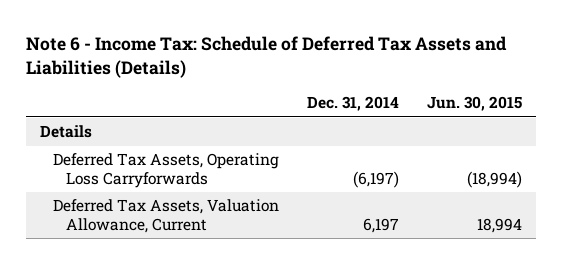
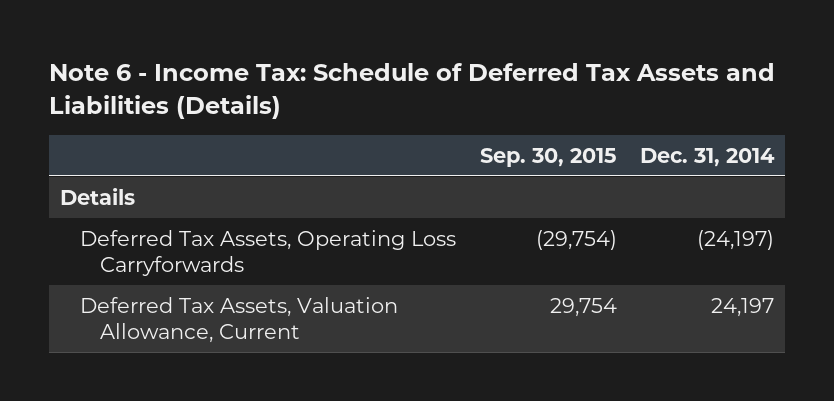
[427,96,523,112] Jun. 30, 2015 -> none
none -> [479,147,617,167] Sep. 30, 2015
[353,170,400,188] (6,197) -> [696,229,774,250] (24,197)
[363,217,400,233] 6,197 -> [710,297,774,317] 24,197

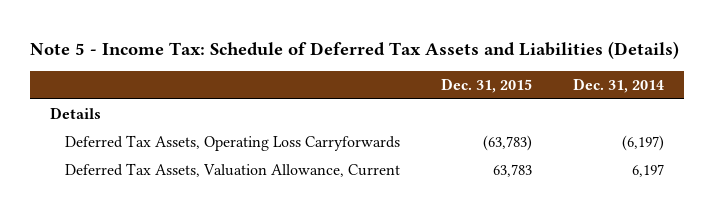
[48,63,775,119] Note 6 - Income Tax: Schedule of Deferred Tax Assets and Liabilities (Details) -> [29,40,679,59] Note 5 - Income Tax: Schedule of Deferred Tax Assets and Liabilities (Details)
[479,147,617,167] Sep. 30, 2015 -> none
none -> [441,78,533,94] Dec. 31, 2015
[696,229,774,250] (24,197) -> [621,135,664,152] (6,197)
[710,297,774,317] 24,197 -> [631,164,664,178] 6,197

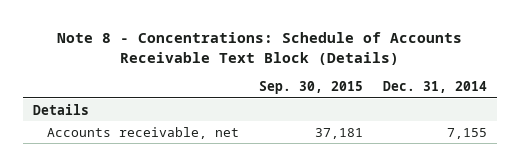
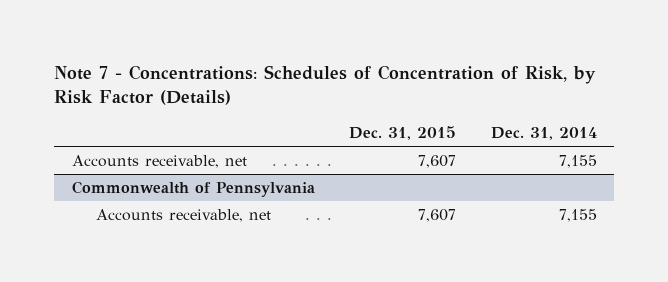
[57,32,463,65] Note 8 - Concentrations: Schedule of Accounts Receivable Text Block (Details) -> [54,64,597,106] Note 7 - Concentrations: Schedules of Concentration of Risk, by Risk Factor (Details)
[258,81,363,95] Sep. 30, 2015 -> none
none -> [349,125,457,140] Dec. 31, 2015
[33,103,90,115] Details -> none
none -> [71,181,315,198] Commonwealth of Pennsylvania
none -> [96,209,272,223] Accounts receivable, net

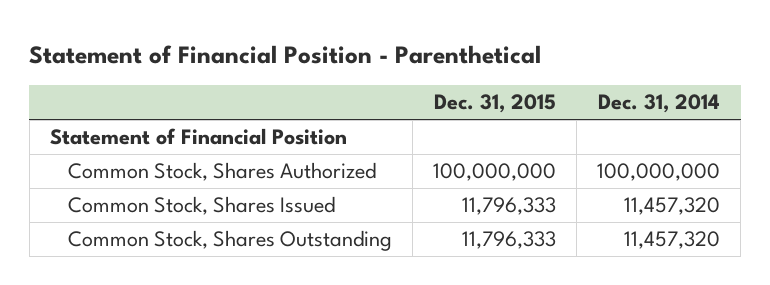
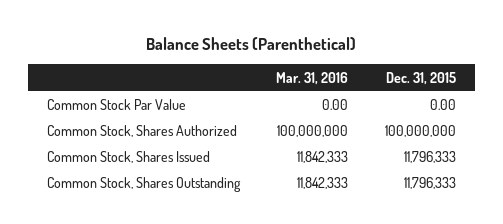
[29,45,542,65] Statement of Financial Position - Parenthetical -> [146,37,357,51] Balance Sheets (Parenthetical)
[598,94,721,114] Dec. 31, 2014 -> none
none -> [276,71,349,85] Mar. 31, 2016
[49,128,347,146] Statement of Financial Position -> none
none -> [46,99,186,111] Common Stock Par Value

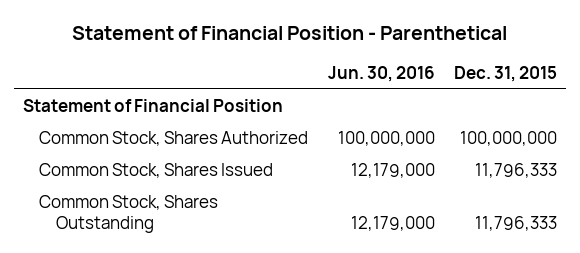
[146,37,357,51] Balance Sheets (Parenthetical) -> [71,26,507,41] Statement of Financial Position - Parenthetical
[276,71,349,85] Mar. 31, 2016 -> none
none -> [327,66,435,83] Jun. 30, 2016
[46,99,186,111] Common Stock Par Value -> none
none -> [23,99,284,113] Statement of Financial Position

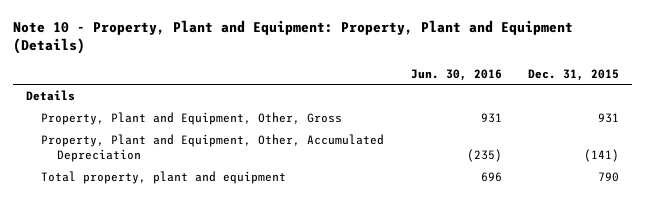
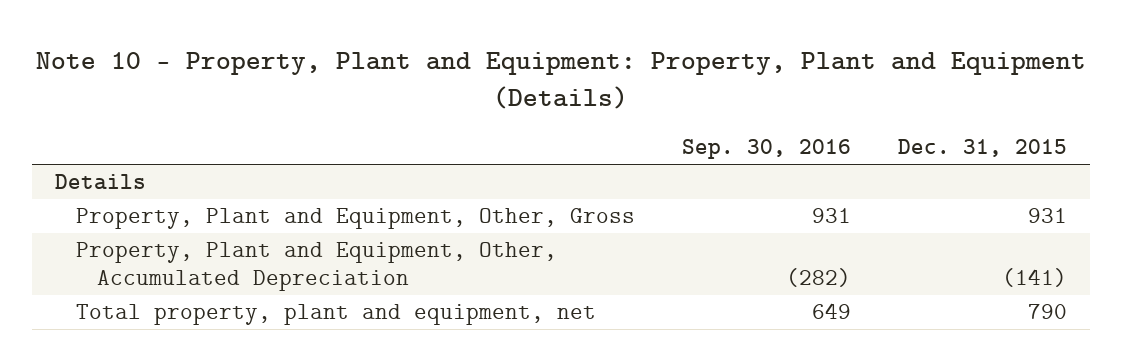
[410,68,502,81] Jun. 30, 2016 -> none
none -> [681,139,851,160] Sep. 30, 2016
[41,171,287,185] Total property, plant and equipment -> [75,304,596,326] Total property, plant and equipment, net

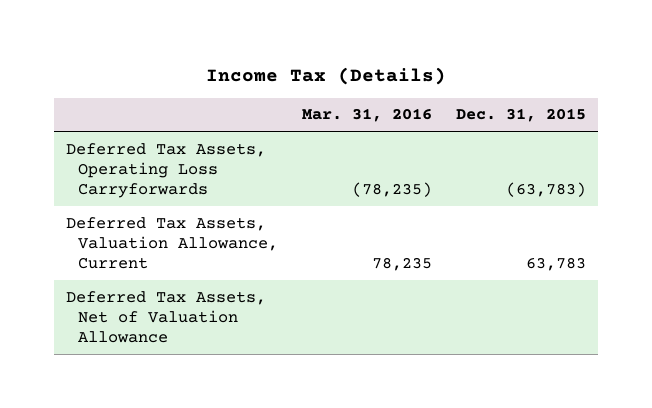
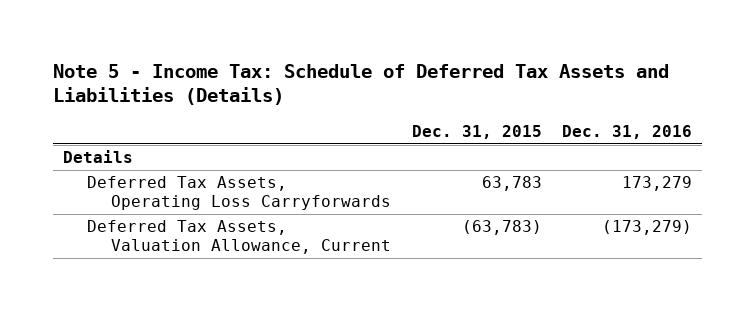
[205,66,446,85] Income Tax (Details) -> [52,63,669,106] Note 5 - Income Tax: Schedule of Deferred Tax Assets and Liabilities (Details)
[302,108,433,123] Mar. 31, 2016 -> none
none -> [562,124,693,139] Dec. 31, 2016
[66,290,267,344] Deferred Tax Assets, Net of Valuation Allowance -> none
none -> [62,150,133,164] Details
[505,182,586,198] (63,783) -> [481,176,542,192] 63,783
[525,257,586,272] 63,783 -> [461,220,542,236] (63,783)

